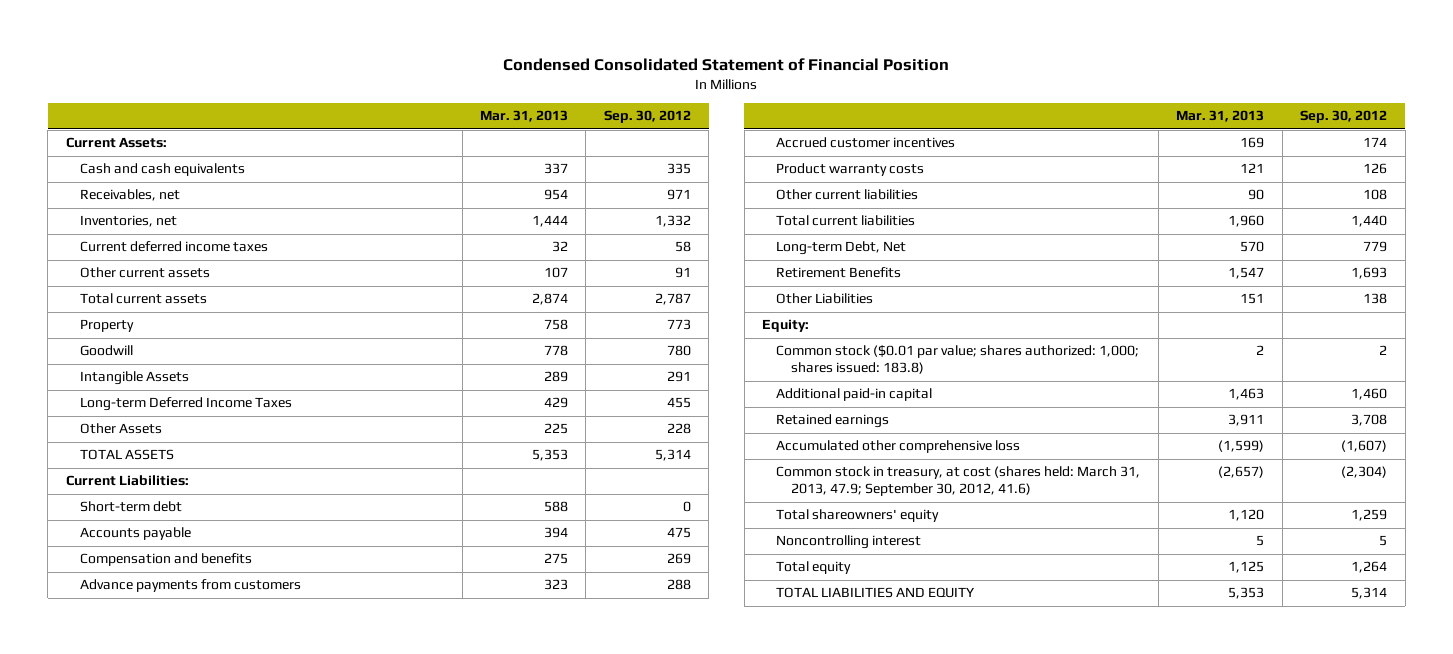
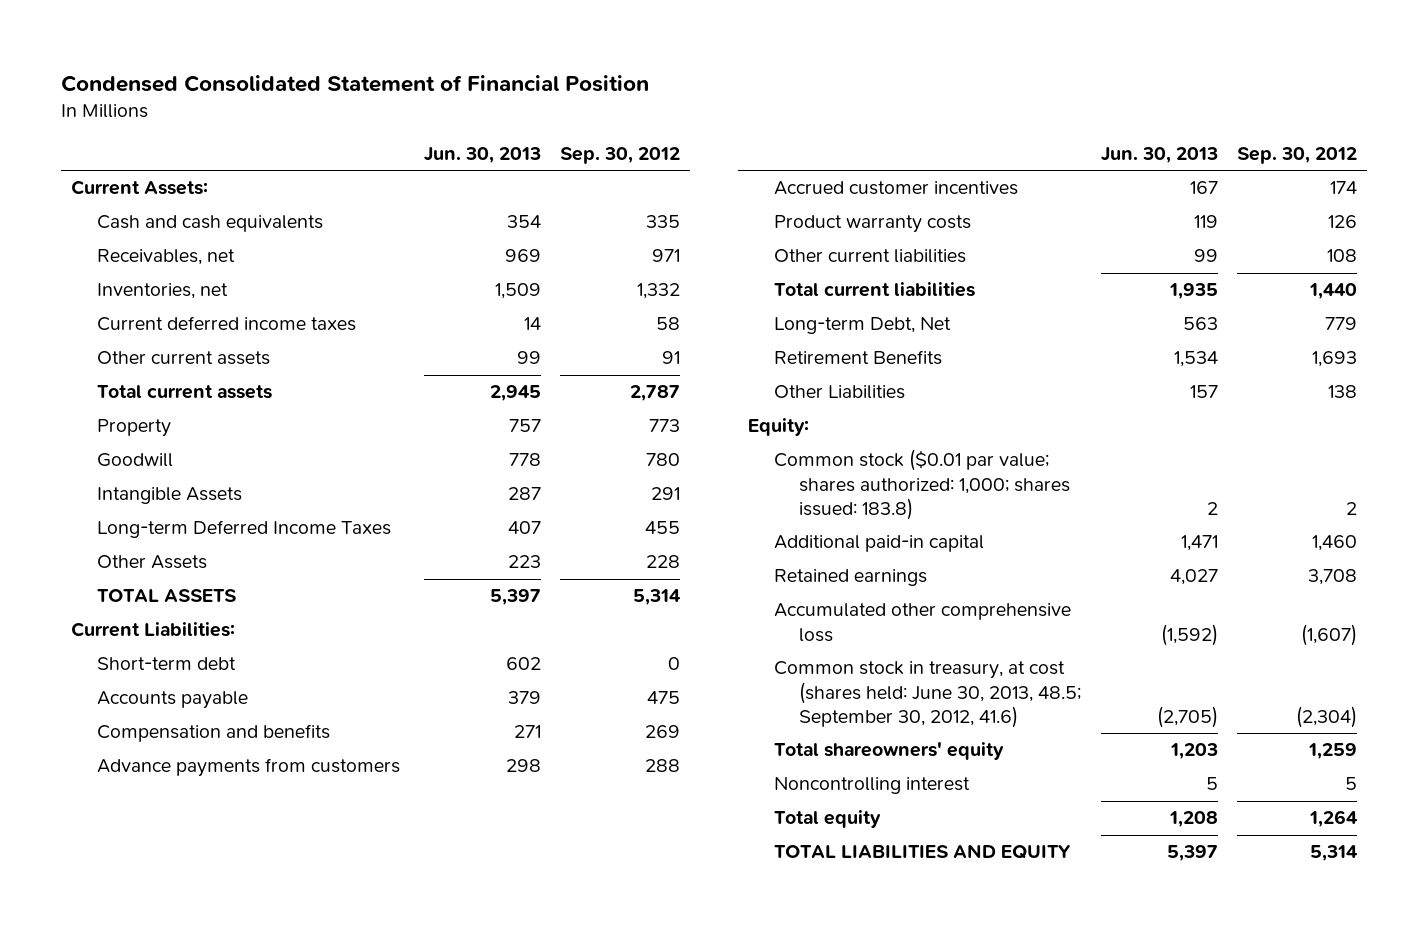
[479,110,568,123] Mar. 31, 2013 -> none
none -> [423,147,541,164] Jun. 30, 2013
[776,466,1141,497] Common stock in treasury, at cost (shares held: March 31, 2013, 47.9; September 30, 2012, 41.6) -> [773,661,1082,728] Common stock in treasury, at cost (shares held: June 30, 2013, 48.5; September 30, 2012, 41.6)

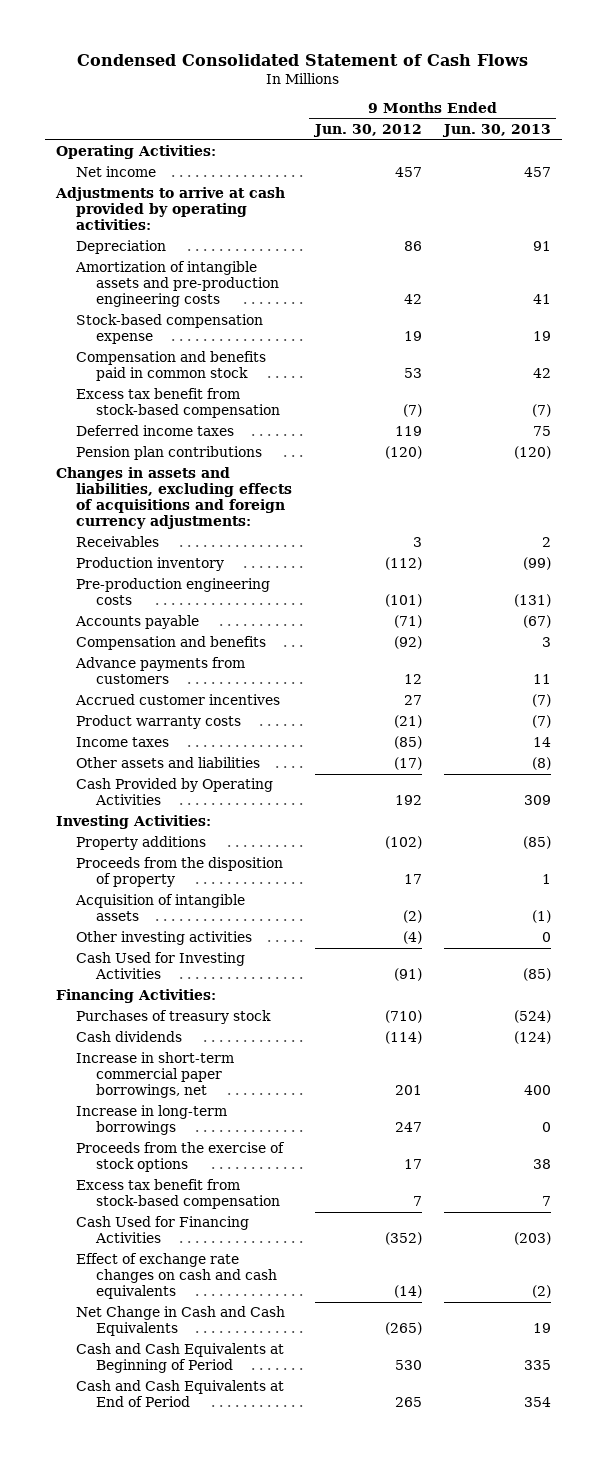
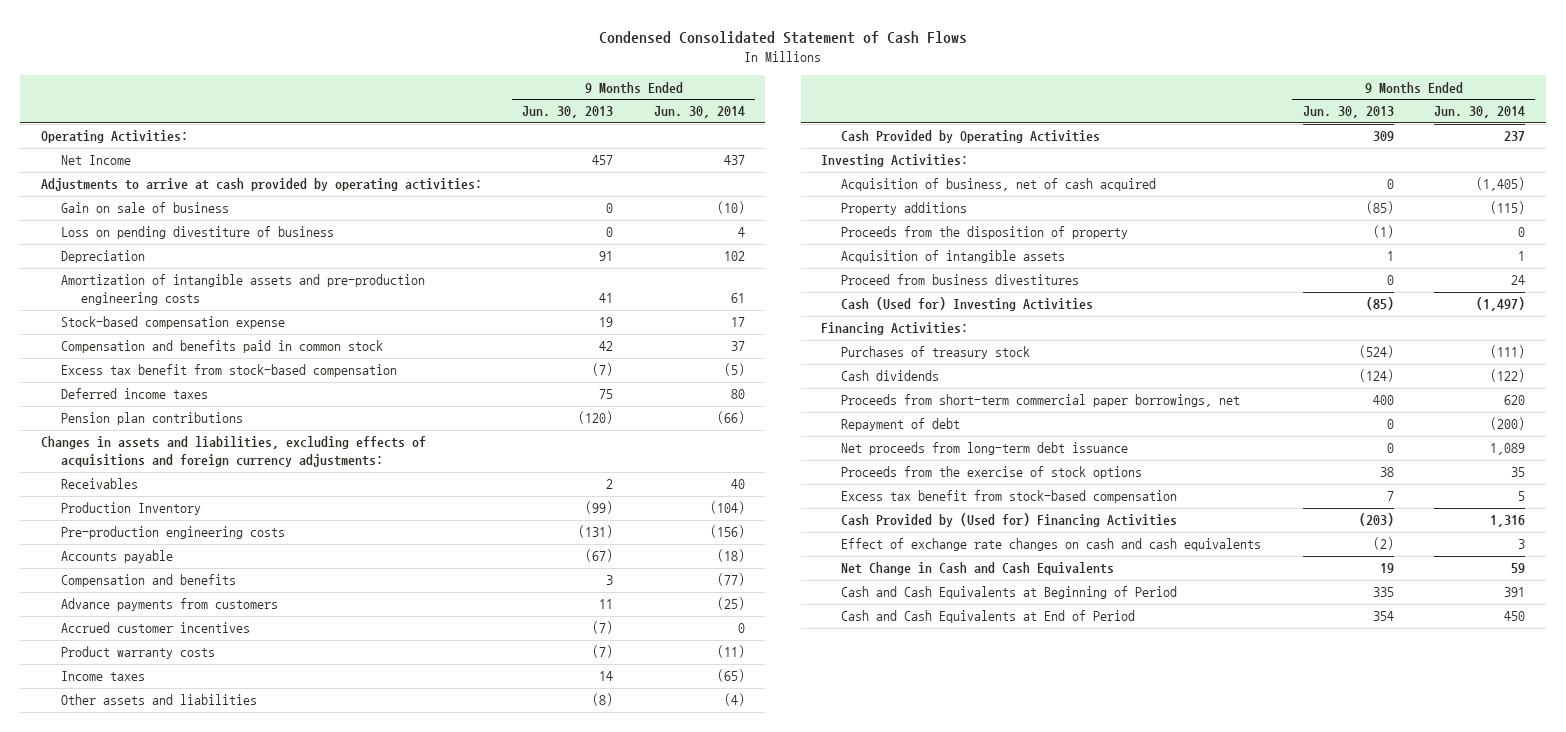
[312,124,422,138] Jun. 30, 2012 -> none
none -> [654,106,746,119] Jun. 30, 2014
[76,166,157,178] Net income -> [61,155,132,166] Net Income
none -> [61,202,230,214] Gain on sale of business
none -> [61,226,335,240] Loss on pending divestiture of business
[76,557,225,572] Production inventory -> [61,502,202,516] Production Inventory
none -> [841,178,1157,192] Acquisition of business, net of cash acquired
[76,931,253,946] Other investing activities -> none
[541,874,551,885] 1 -> [1372,225,1394,239] (1)
[531,910,551,924] (1) -> [1386,251,1394,262] 1
none -> [841,274,1080,286] Proceed from business divestitures
[76,952,246,980] Cash Used for Investing Activities -> [841,297,1094,312] Cash (Used for) Investing Activities
[76,1052,235,1099] Increase in short-term commercial paper borrowings, net -> [841,394,1241,408] Proceeds from short-term commercial paper borrowings, net
none -> [841,418,961,432] Repayment of debt
[76,1105,228,1136] Increase in long-term borrowings -> [841,442,1129,456] Net proceeds from long-term debt issuance
[76,1216,250,1244] Cash Used for Financing Activities -> [841,513,1178,528] Cash Provided by (Used for) Financing Activities

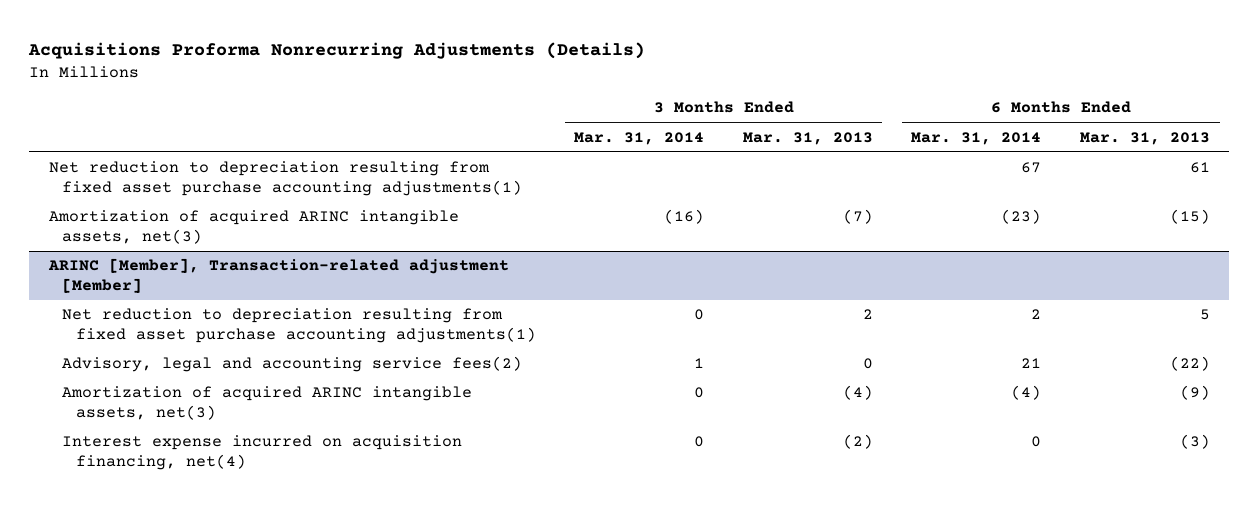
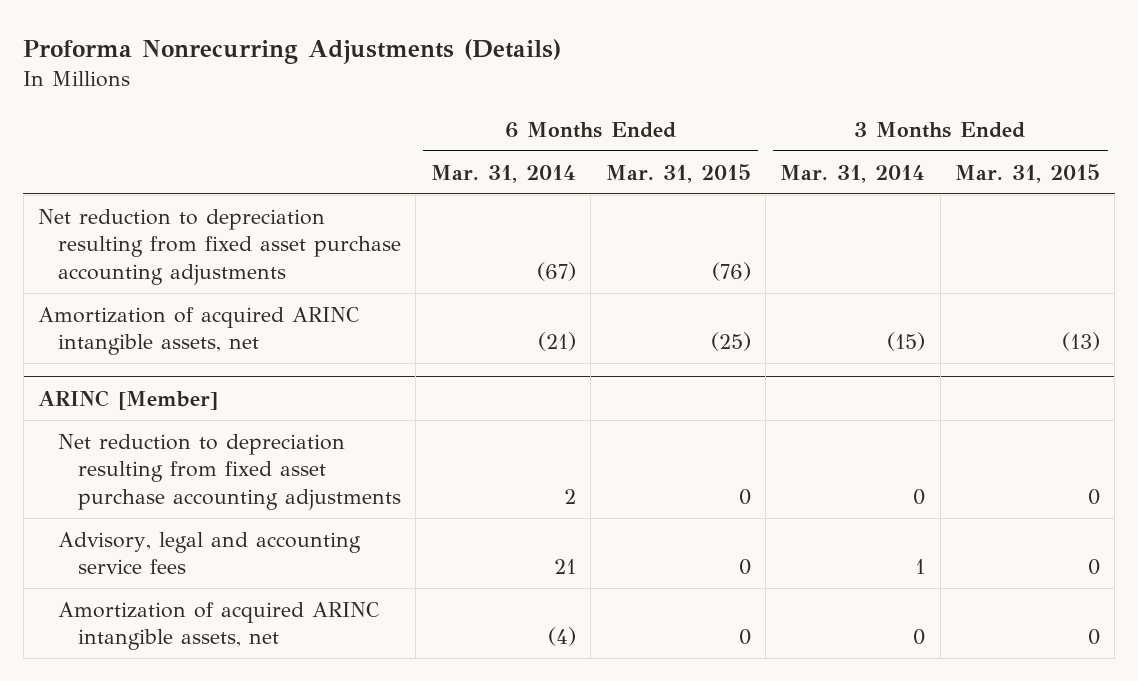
[28,41,646,59] Acquisitions Proforma Nonrecurring Adjustments (Details) -> [23,38,562,64] Proforma Nonrecurring Adjustments (Details)
[742,131,873,145] Mar. 31, 2013 -> none
[1079,131,1210,145] Mar. 31, 2013 -> none
none -> [605,163,751,183] Mar. 31, 2015
none -> [955,163,1101,183] Mar. 31, 2015
[47,258,509,293] ARINC [Member], Transaction-related adjustment [Member] -> none
[62,435,463,470] Interest expense incurred on acquisition financing, net(4) -> none
[48,161,523,196] Net reduction to depreciation resulting from fixed asset purchase accounting adjustments(1) -> [38,208,402,285] Net reduction to depreciation resulting from fixed asset purchase accounting adjustments
[1021,162,1042,174] 67 -> [536,261,576,281] (67)
[48,210,459,244] Amortization of acquired ARINC intangible assets, net(3) -> [38,306,360,356] Amortization of acquired ARINC intangible assets, net
[664,209,705,225] (16) -> [887,332,926,352] (15)
[1001,209,1042,225] (23) -> [537,332,576,352] (21)
none -> [38,389,219,410] ARINC [Member]
[62,308,536,343] Net reduction to depreciation resulting from fixed asset purchase accounting adjustments(1) -> [58,433,401,510] Net reduction to depreciation resulting from fixed asset purchase accounting adjustments
[62,356,523,373] Advisory, legal and accounting service fees(2) -> [58,531,362,575] Advisory, legal and accounting service fees
[62,386,473,420] Amortization of acquired ARINC intangible assets, net(3) -> [58,601,380,651] Amortization of acquired ARINC intangible assets, net

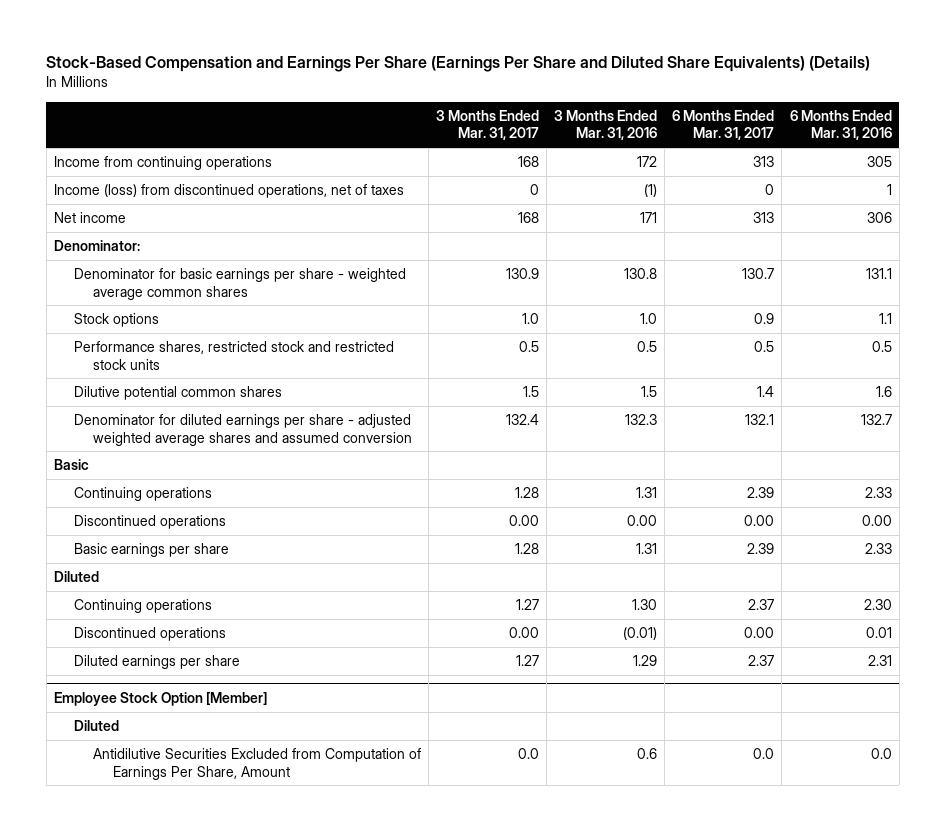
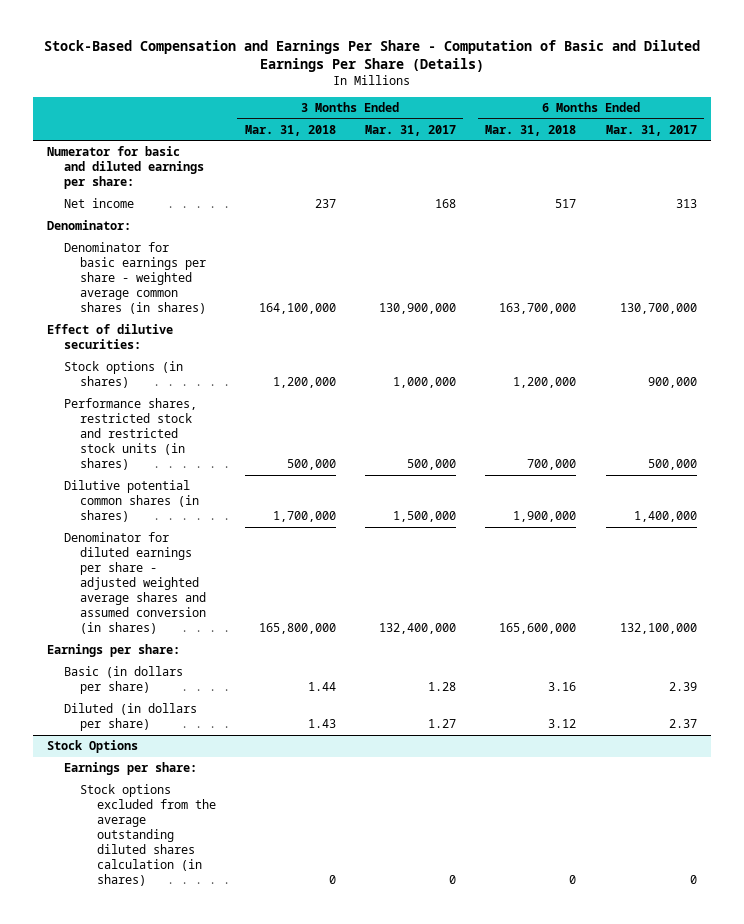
[46,56,871,73] Stock-Based Compensation and Earnings Per Share (Earnings Per Share and Diluted Share Equivalents) (Details) -> [44,40,701,73] Stock-Based Compensation and Earnings Per Share - Computation of Basic and Diluted Earnings Per Share (Details)
[554,109,658,141] 3 Months Ended Mar. 31, 2016 -> none
[789,109,892,141] 6 Months Ended Mar. 31, 2016 -> none
none -> [244,124,336,136] Mar. 31, 2018
none -> [485,124,577,136] Mar. 31, 2018
[54,156,273,171] Income from continuing operations -> none
[54,184,405,199] Income (loss) from discontinued operations, net of taxes -> none
none -> [47,146,204,190] Numerator for basic and diluted earnings per share:
[54,459,90,471] Basic -> none
[73,487,212,502] Continuing operations -> none
[73,515,226,530] Discontinued operations -> none
[54,571,100,583] Diluted -> none
[73,599,212,614] Continuing operations -> none
[73,627,226,642] Discontinued operations -> none
[73,720,119,732] Diluted -> none
[93,748,422,780] Antidilutive Securities Excluded from Computation of Earnings Per Share, Amount -> none
[73,268,406,300] Denominator for basic earnings per share - weighted average common shares -> [63,242,207,315] Denominator for basic earnings per share - weighted average common shares (in shares)
[506,268,540,280] 130.9 -> [379,303,457,315] 130,900,000
[742,268,775,280] 130.7 -> [619,303,697,315] 130,700,000
none -> [47,324,174,350] Effect of dilutive securities:
[73,313,159,328] Stock options -> [63,361,183,389] Stock options (in shares)
[522,313,540,325] 1.0 -> [393,377,457,389] 1,000,000
[754,313,775,325] 0.9 -> [647,377,697,389] 900,000
[73,341,394,370] Performance shares, restricted stock and restricted stock units -> [63,398,197,471] Performance shares, restricted stock and restricted stock units (in shares)
[519,341,540,353] 0.5 -> [407,459,457,471] 500,000
[754,341,775,353] 0.5 -> [647,459,697,471] 500,000
[73,386,282,401] Dilutive potential common shares -> [63,480,200,523] Dilutive potential common shares (in shares)
[523,386,540,398] 1.5 -> [393,511,457,523] 1,500,000
[757,386,775,398] 1.4 -> [633,511,697,523] 1,400,000
[73,414,413,446] Denominator for diluted earnings per share - adjusted weighted average shares and assumed conversion -> [63,532,207,635] Denominator for diluted earnings per share - adjusted weighted average shares and assumed conversion (in shares)
[506,414,540,426] 132.4 -> [379,623,457,635] 132,400,000
[745,414,775,426] 132.1 -> [619,623,697,635] 132,100,000
none -> [47,644,181,658] Earnings per share:
[73,543,229,558] Basic earnings per share -> [63,666,183,695] Basic (in dollars per share)
[73,655,240,670] Diluted earnings per share -> [63,703,197,732] Diluted (in dollars per share)
[54,691,268,706] Employee Stock Option [Member] -> [47,740,139,754] Stock Options
none -> [63,762,197,776] Earnings per share:
none -> [80,784,216,887] Stock options excluded from the average outstanding diluted shares calculation (in shares)

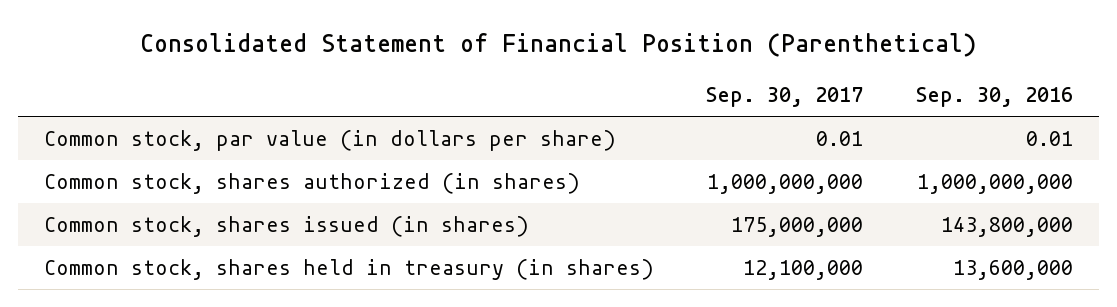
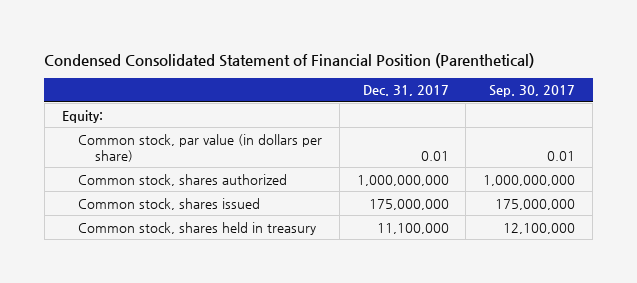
[140,32,977,57] Consolidated Statement of Financial Position (Parenthetical) -> [44,52,535,68] Condensed Consolidated Statement of Financial Position (Parenthetical)
[914,87,1073,108] Sep. 30, 2016 -> none
none -> [362,85,449,97] Dec. 31, 2017
none -> [61,109,103,123] Equity:
[43,173,580,195] Common stock, shares authorized (in shares) -> [78,173,288,186] Common stock, shares authorized
[43,216,529,238] Common stock, shares issued (in shares) -> [78,197,261,210] Common stock, shares issued
[43,259,654,281] Common stock, shares held in treasury (in shares) -> [78,221,317,235] Common stock, shares held in treasury

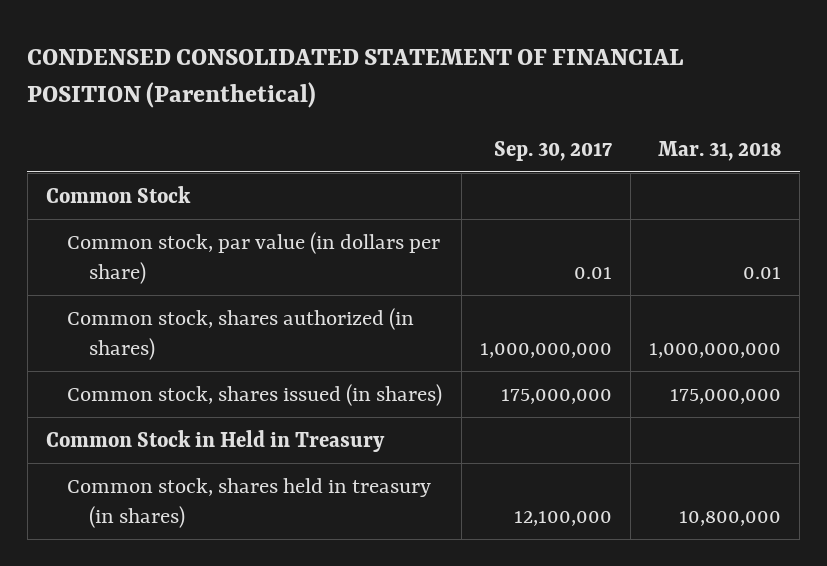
[44,52,535,68] Condensed Consolidated Statement of Financial Position (Parenthetical) -> [27,48,684,108] CONDENSED CONSOLIDATED STATEMENT OF FINANCIAL POSITION (Parenthetical)
[362,85,449,97] Dec. 31, 2017 -> none
none -> [658,140,782,161] Mar. 31, 2018
[61,109,103,123] Equity: -> none
none -> [45,185,191,203] Common Stock
[78,173,288,186] Common stock, shares authorized -> [67,307,415,361] Common stock, shares authorized (in shares)
[78,197,261,210] Common stock, shares issued -> [67,383,443,406] Common stock, shares issued (in shares)
none -> [45,429,385,452] Common Stock in Held in Treasury
[78,221,317,235] Common stock, shares held in treasury -> [67,477,432,529] Common stock, shares held in treasury (in shares)

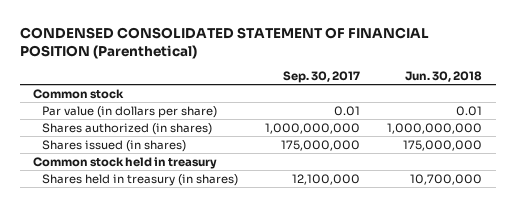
[658,140,782,161] Mar. 31, 2018 -> none
none -> [405,71,483,83] Jun. 30, 2018
[45,185,191,203] Common Stock -> [33,88,125,99] Common stock
[67,231,441,285] Common stock, par value (in dollars per share) -> [41,105,217,118] Par value (in dollars per share)
[67,307,415,361] Common stock, shares authorized (in shares) -> [41,122,212,135] Shares authorized (in shares)
[67,383,443,406] Common stock, shares issued (in shares) -> [41,139,186,152] Shares issued (in shares)
[45,429,385,452] Common Stock in Held in Treasury -> [33,156,218,169] Common stock held in treasury
[67,477,432,529] Common stock, shares held in treasury (in shares) -> [41,173,238,186] Shares held in treasury (in shares)

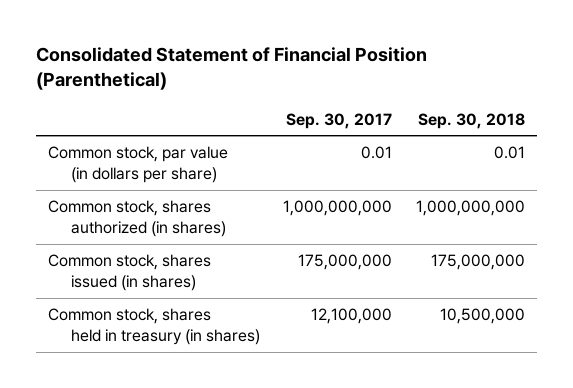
[19,26,429,59] CONDENSED CONSOLIDATED STATEMENT OF FINANCIAL POSITION (Parenthetical) -> [36,47,428,91] Consolidated Statement of Financial Position (Parenthetical)
[405,71,483,83] Jun. 30, 2018 -> none
none -> [418,112,526,129] Sep. 30, 2018
[33,88,125,99] Common stock -> none
[33,156,218,169] Common stock held in treasury -> none
[41,105,217,118] Par value (in dollars per share) -> [47,146,228,183] Common stock, par value (in dollars per share)
[41,122,212,135] Shares authorized (in shares) -> [47,200,226,237] Common stock, shares authorized (in shares)
[41,139,186,152] Shares issued (in shares) -> [47,254,211,291] Common stock, shares issued (in shares)
[41,173,238,186] Shares held in treasury (in shares) -> [47,308,260,345] Common stock, shares held in treasury (in shares)

